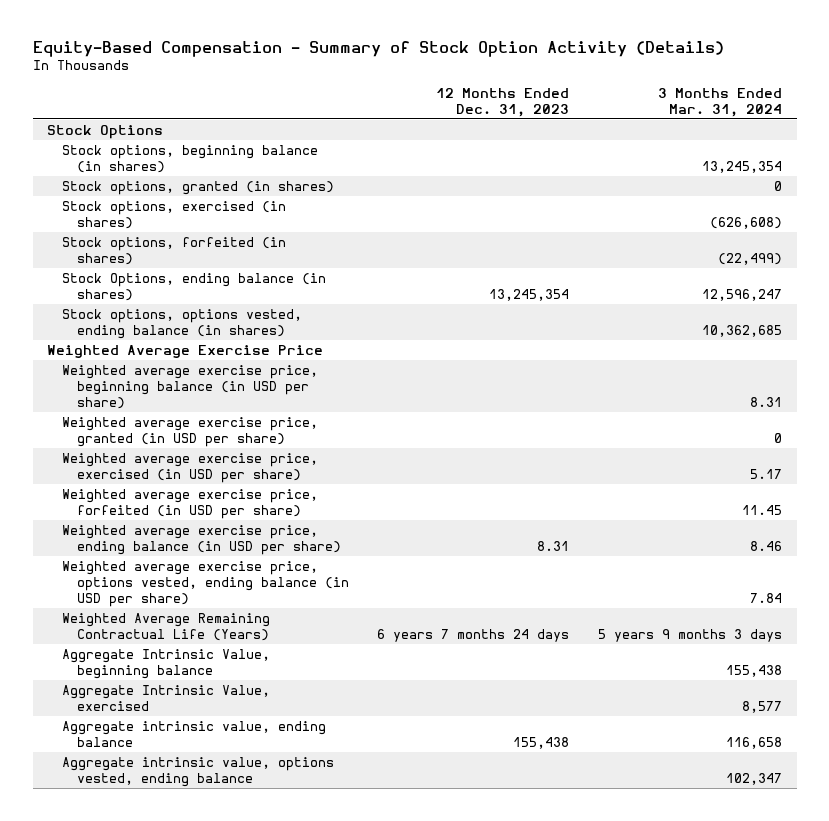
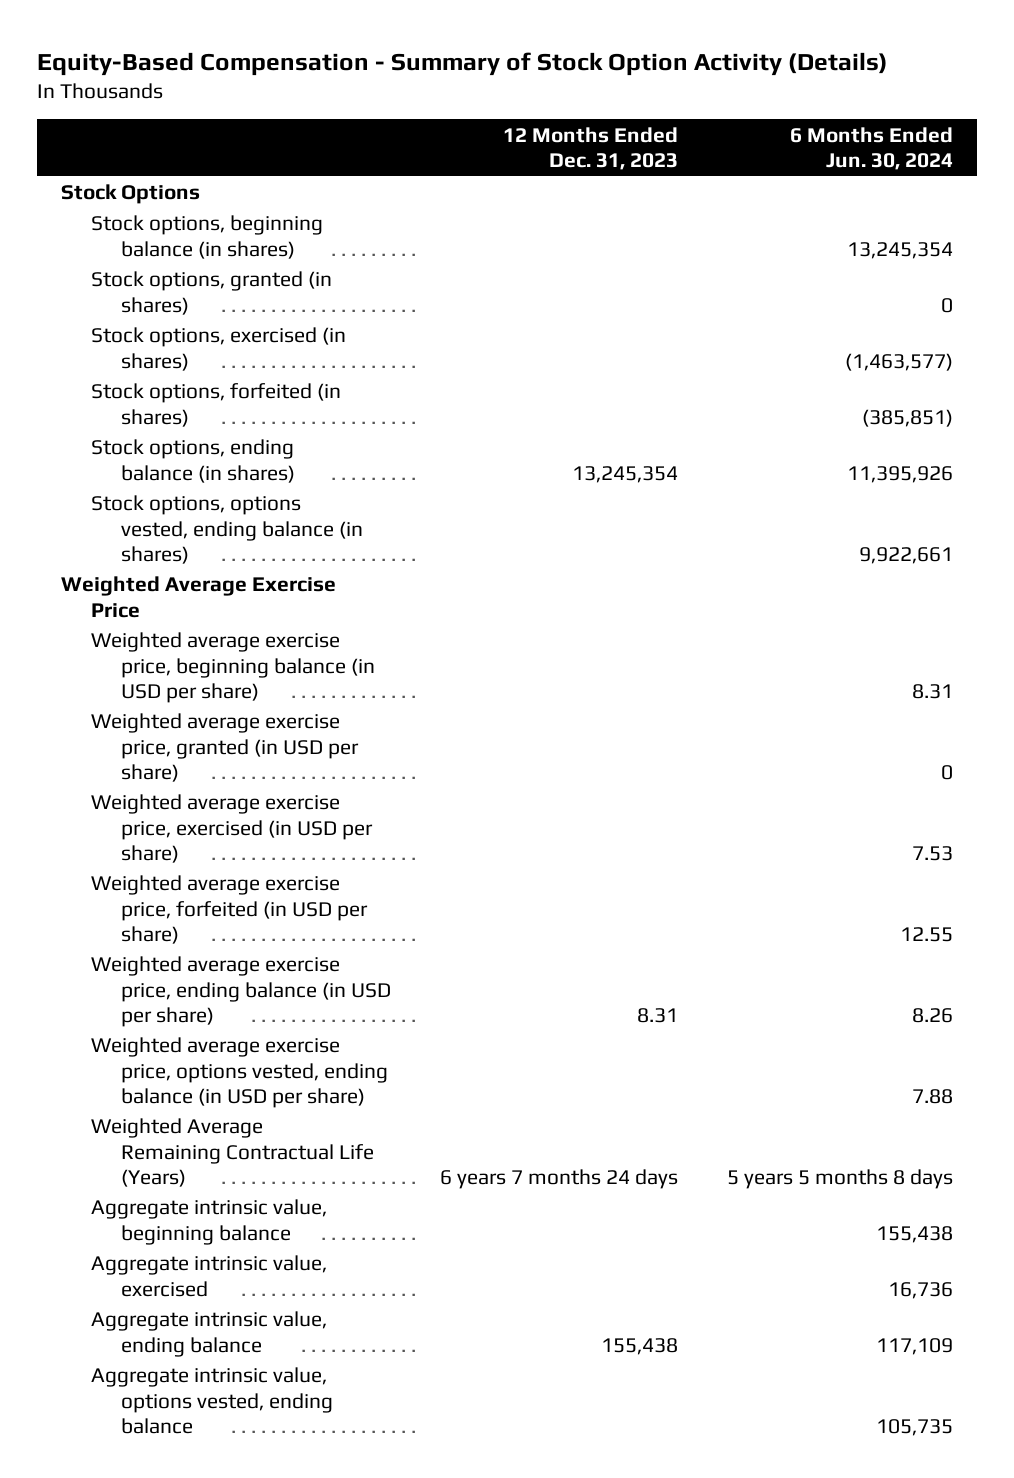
[658,87,783,117] 3 Months Ended Mar. 31, 2024 -> none
none -> [789,126,953,170] 6 Months Ended Jun. 30, 2024
[61,272,326,301] Stock Options, ending balance (in shares) -> [91,439,296,483] Stock options, ending balance (in shares)
[61,648,270,679] Aggregate Intrinsic Value, beginning balance -> [91,1199,328,1245] Aggregate intrinsic value, beginning balance
[61,684,270,711] Aggregate Intrinsic Value, exercised -> [91,1255,328,1297] Aggregate intrinsic value, exercised

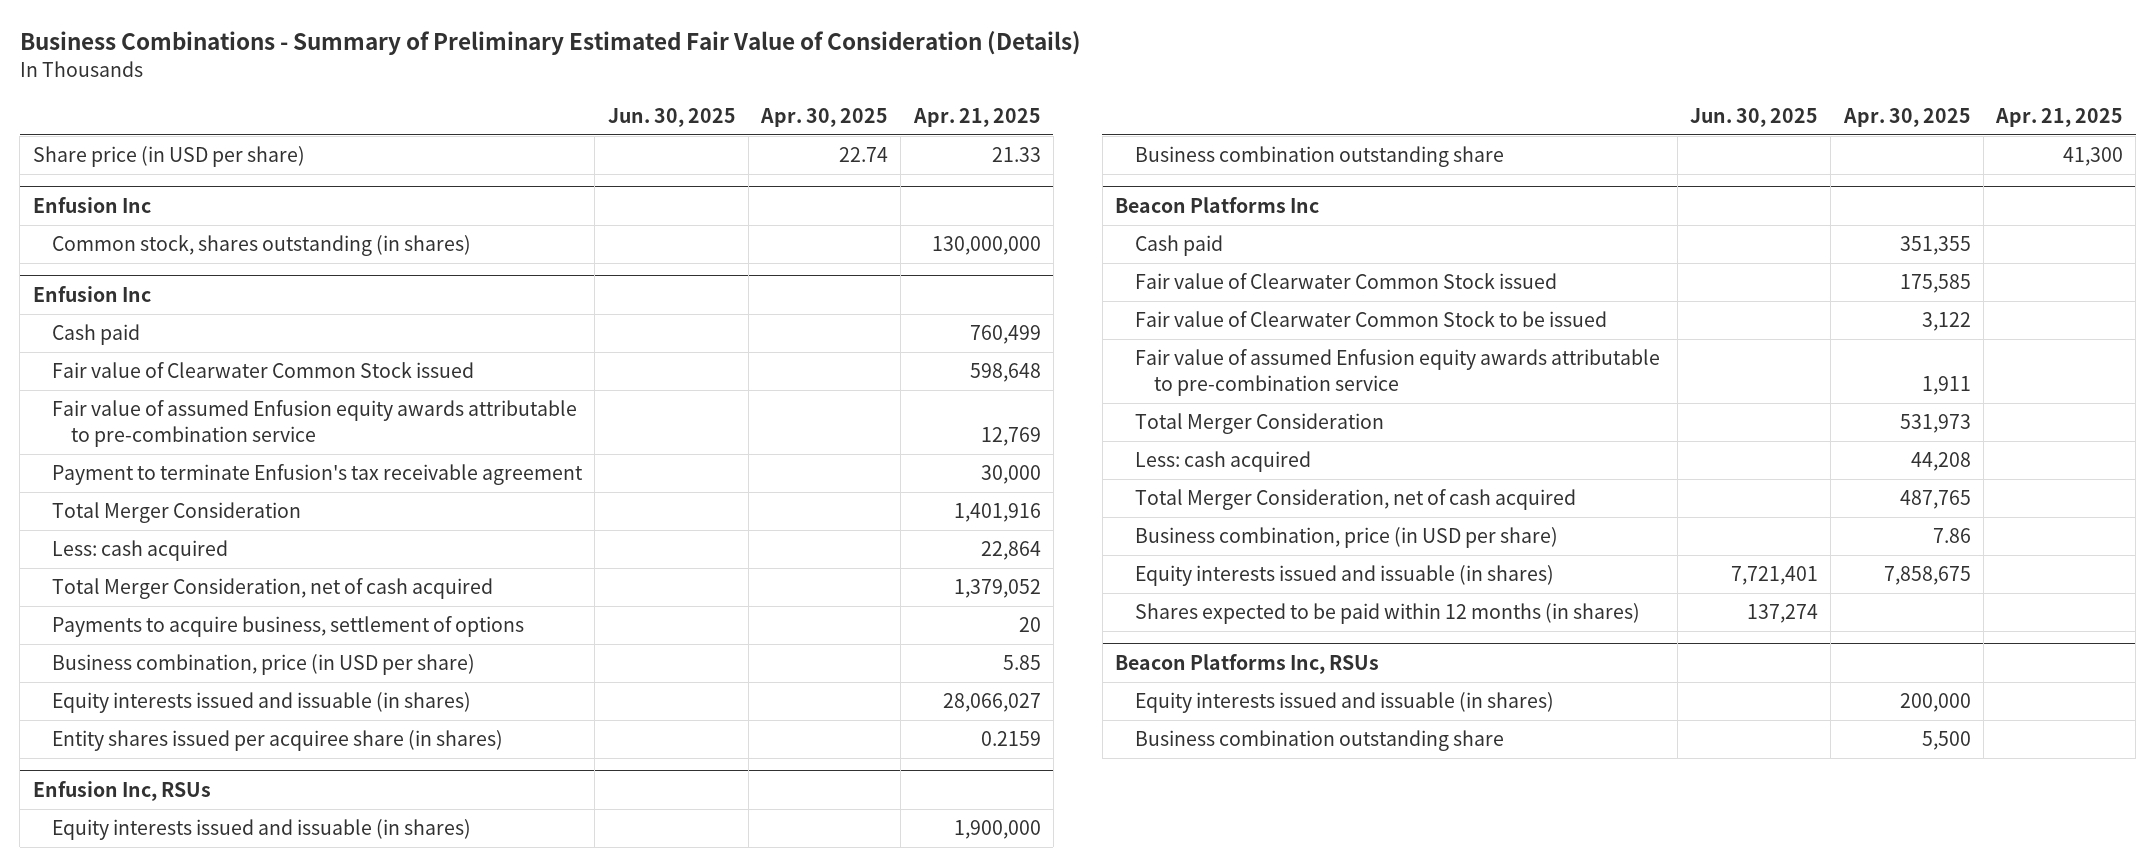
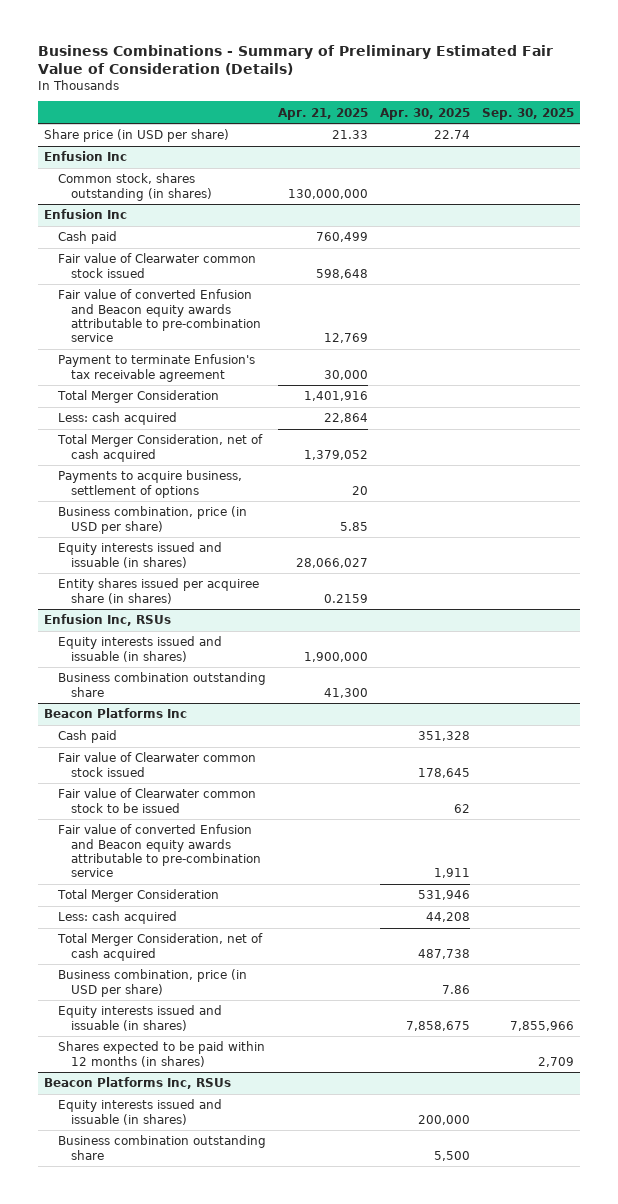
[607,108,736,128] Jun. 30, 2025 -> none
none -> [482,107,575,120] Sep. 30, 2025
[52,362,475,379] Fair value of Clearwater Common Stock issued -> [57,253,256,278] Fair value of Clearwater common stock issued
[52,400,578,447] Fair value of assumed Enfusion equity awards attributable to pre-combination service -> [57,289,261,342] Fair value of converted Enfusion and Beacon equity awards attributable to pre-combination service
[1899,236,1971,256] 351,355 -> [417,731,470,742] 351,328
[1134,273,1557,290] Fair value of Clearwater Common Stock issued -> [57,752,256,777] Fair value of Clearwater common stock issued
[1899,274,1971,294] 175,585 -> [417,767,470,778] 178,645
[1134,311,1607,328] Fair value of Clearwater Common Stock to be issued -> [57,788,256,813] Fair value of Clearwater common stock to be issued
[1921,312,1971,332] 3,122 -> [453,803,470,813] 62
[1134,349,1660,396] Fair value of assumed Enfusion equity awards attributable to pre-combination service -> [57,824,261,877] Fair value of converted Enfusion and Beacon equity awards attributable to pre-combination service
[1899,414,1971,434] 531,973 -> [417,890,470,901] 531,946
[1899,490,1971,510] 487,765 -> [417,948,470,959] 487,738

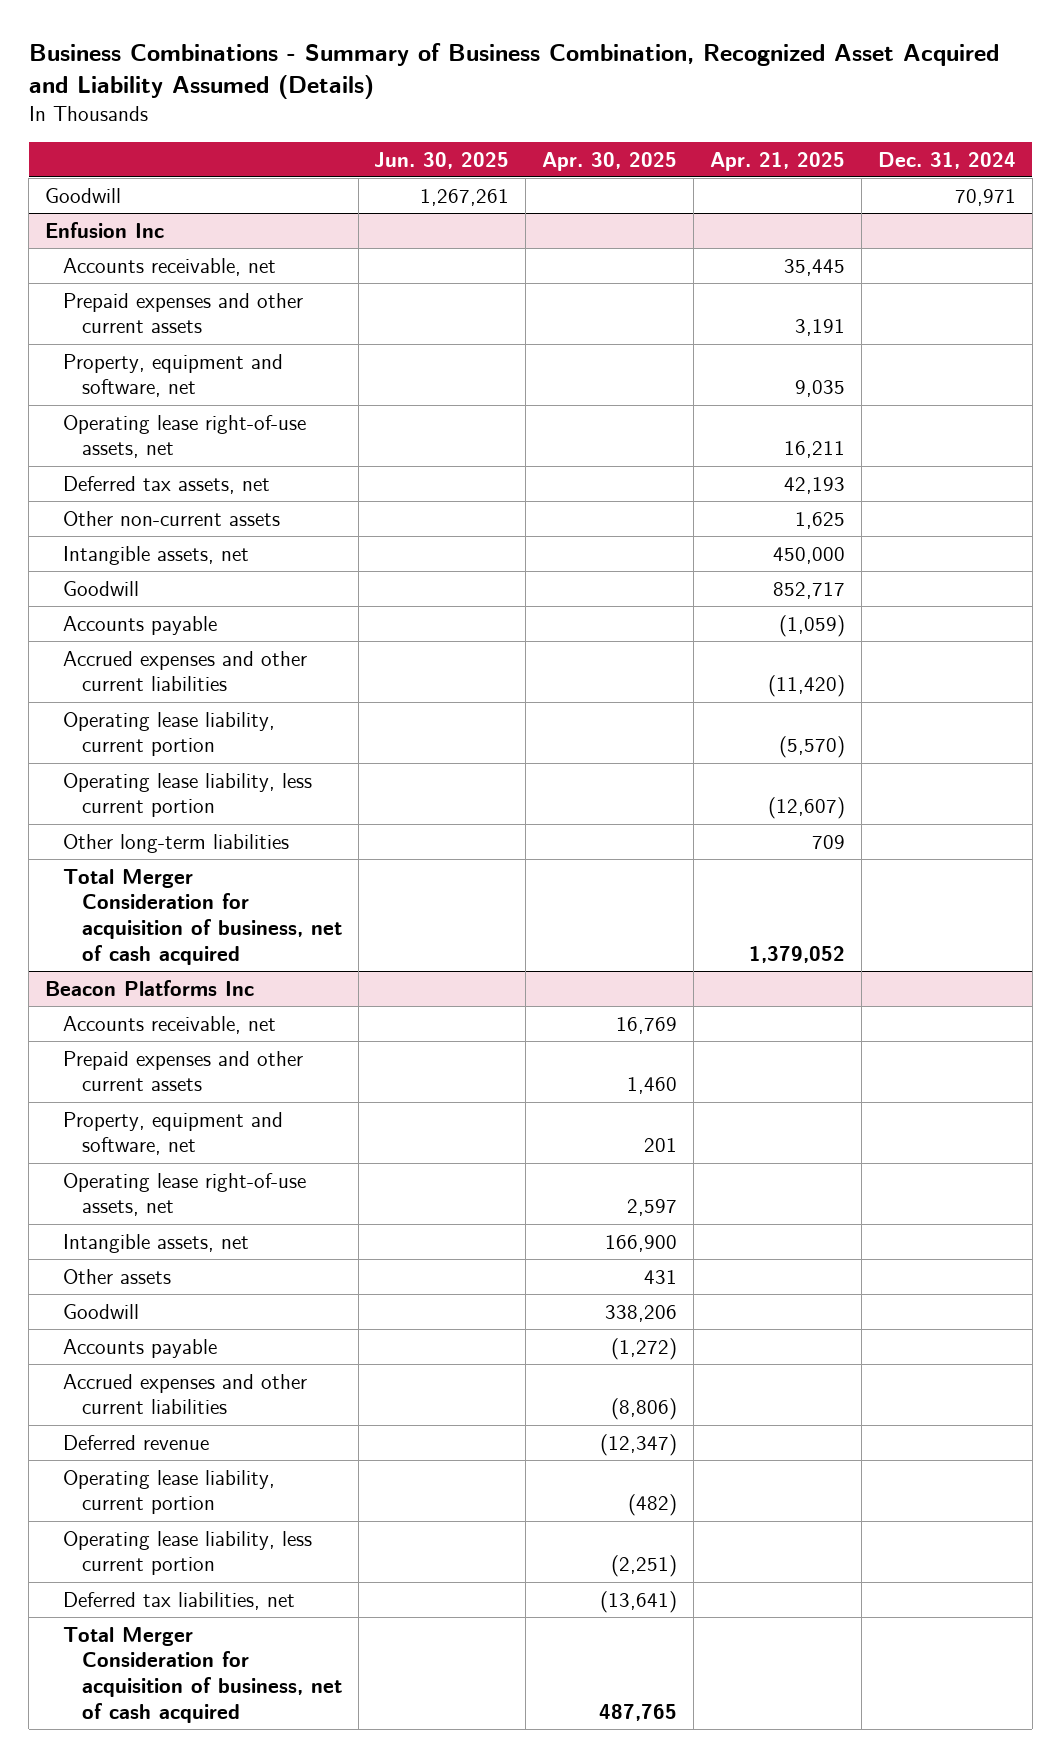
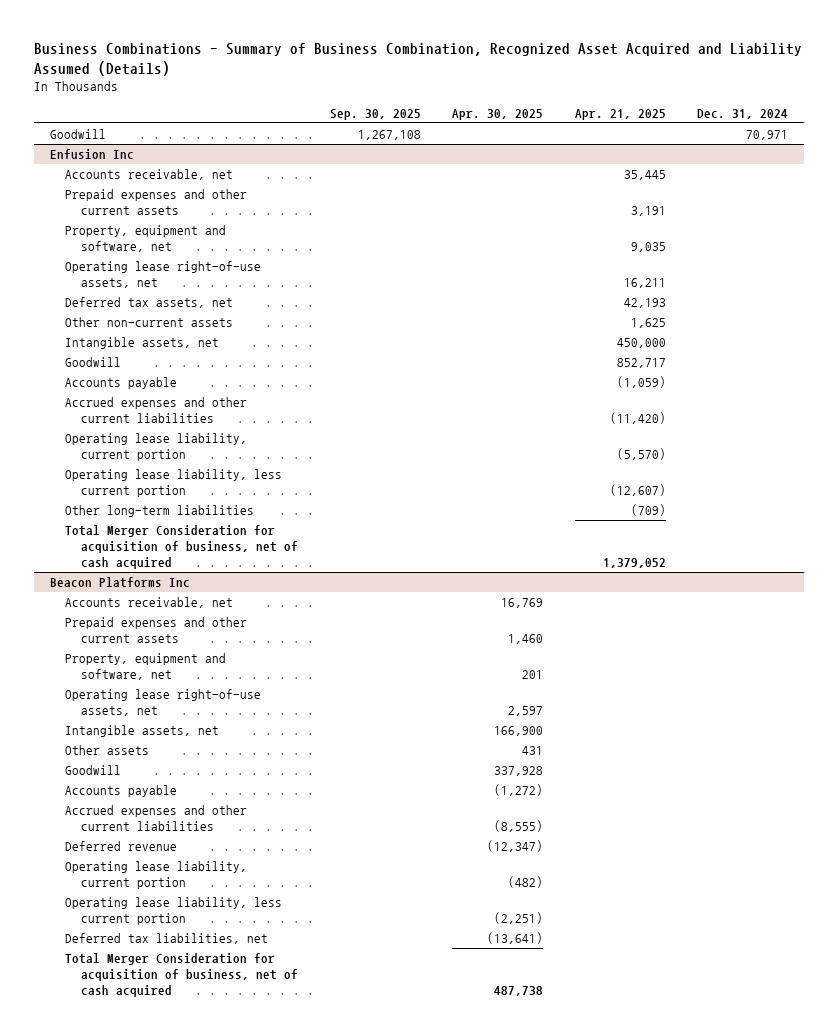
[374,151,510,169] Jun. 30, 2025 -> none
none -> [329,108,421,120] Sep. 30, 2025
[811,834,845,849] 709 -> [630,504,666,517] (709)
[605,1304,678,1322] 338,206 -> [494,766,544,777] 337,928
[611,1398,678,1421] (8,806) -> [494,819,544,832] (8,555)
[599,1703,678,1721] 487,765 -> [494,985,544,996] 487,738

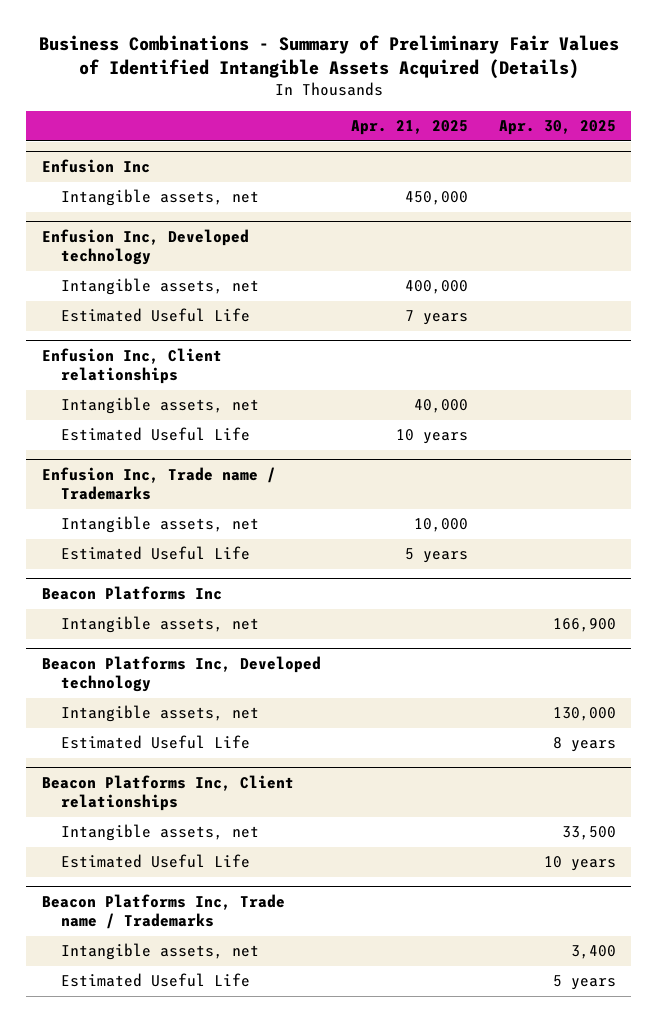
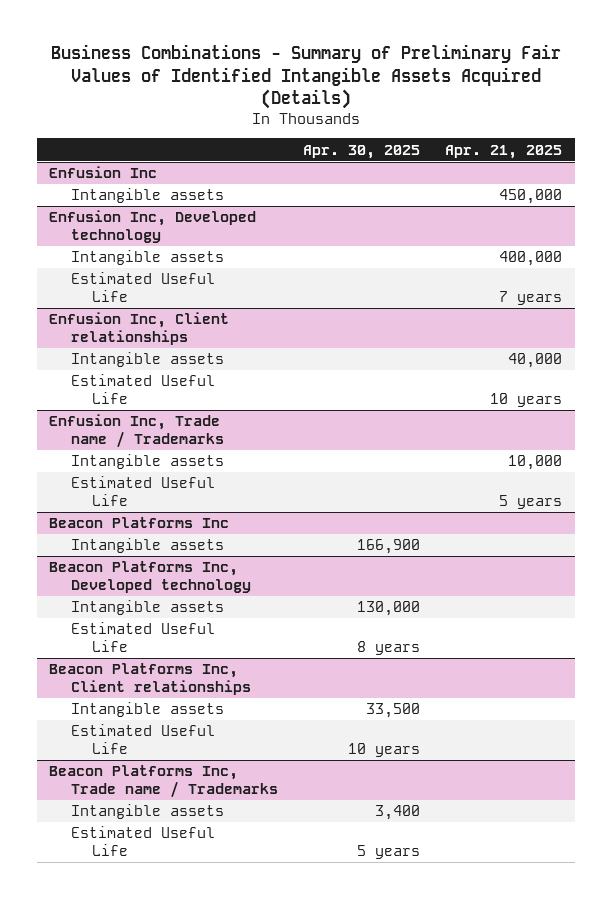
[60,189,259,207] Intangible assets, net -> [70,188,224,204] Intangible assets
[60,278,259,296] Intangible assets, net -> [70,250,224,266] Intangible assets
[60,397,259,415] Intangible assets, net -> [70,352,224,368] Intangible assets
[60,516,259,534] Intangible assets, net -> [70,454,224,470] Intangible assets
[60,616,259,634] Intangible assets, net -> [70,538,224,554] Intangible assets
[60,705,259,723] Intangible assets, net -> [70,600,224,616] Intangible assets
[60,824,259,842] Intangible assets, net -> [70,702,224,718] Intangible assets
[60,943,259,961] Intangible assets, net -> [70,804,224,820] Intangible assets

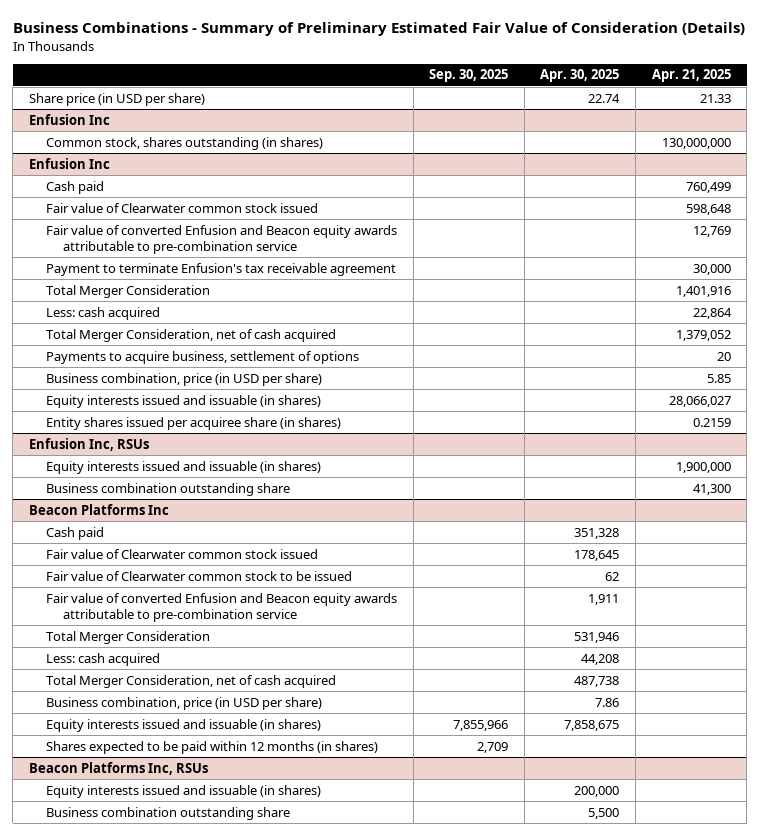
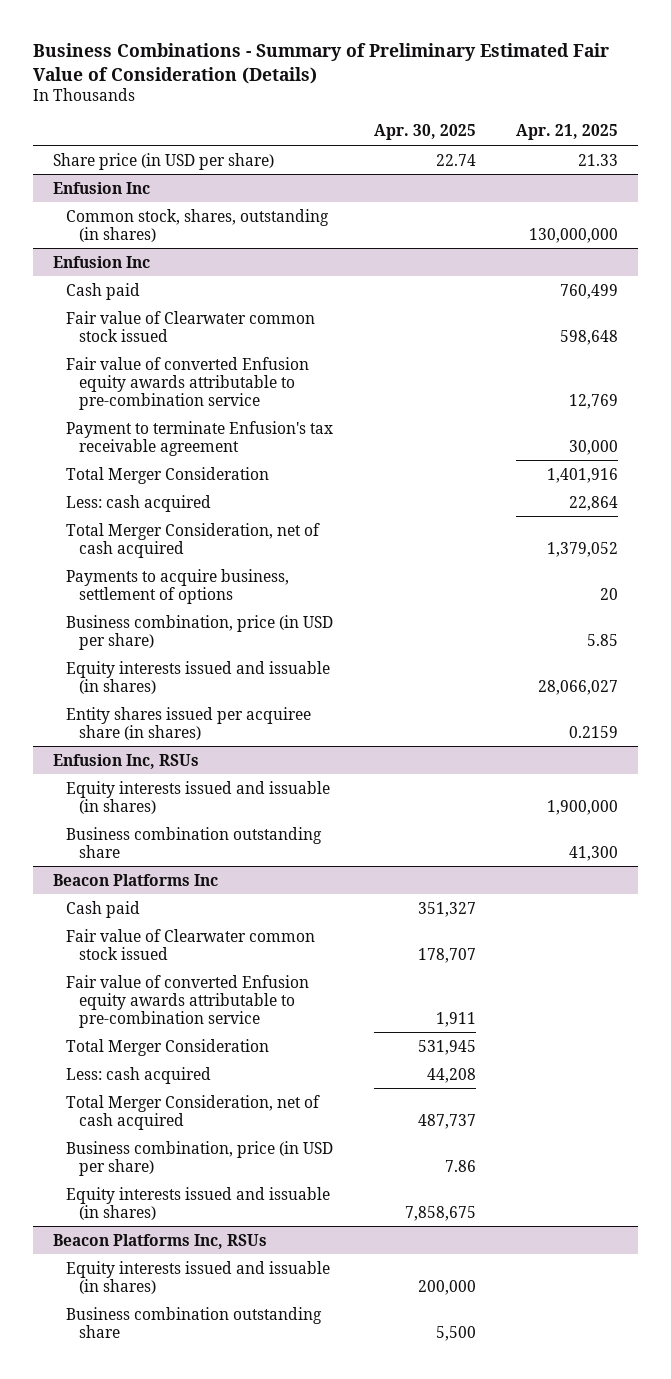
[429,69,509,83] Sep. 30, 2025 -> none
[45,136,323,150] Common stock, shares outstanding (in shares) -> [66,208,330,242] Common stock, shares, outstanding (in shares)
[45,224,397,254] Fair value of converted Enfusion and Beacon equity awards attributable to pre-combination service -> [66,356,310,410] Fair value of converted Enfusion equity awards attributable to pre-combination service
[45,570,352,581] Fair value of Clearwater common stock to be issued -> none
[574,527,620,539] 351,328 -> [417,901,476,917] 351,327
[574,549,620,561] 178,645 -> [417,947,476,963] 178,707
[45,592,397,622] Fair value of converted Enfusion and Beacon equity awards attributable to pre-combination service -> [66,974,310,1028] Fair value of converted Enfusion equity awards attributable to pre-combination service
[574,631,620,643] 531,946 -> [417,1039,476,1055] 531,945
[574,675,620,687] 487,738 -> [417,1113,476,1129] 487,737
[45,740,378,754] Shares expected to be paid within 12 months (in shares) -> none

